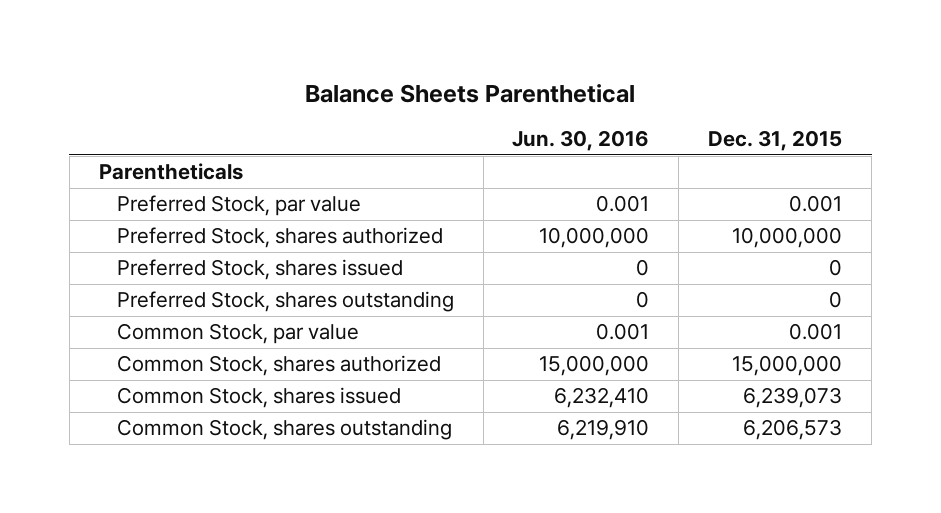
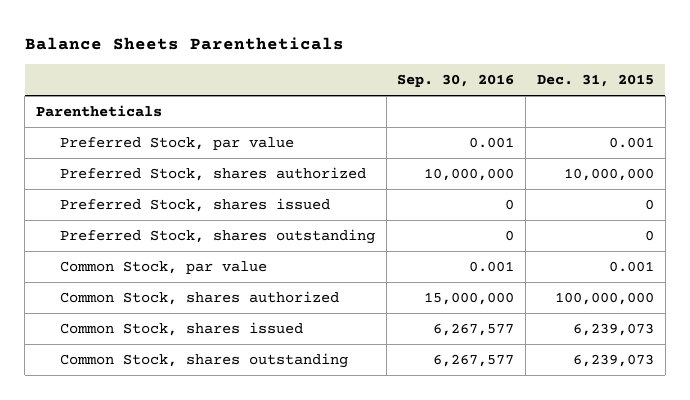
[305,83,636,103] Balance Sheets Parenthetical -> [24,36,344,50] Balance Sheets Parentheticals
[512,130,650,152] Jun. 30, 2016 -> none
none -> [397,73,515,87] Sep. 30, 2016
[732,355,843,377] 15,000,000 -> [554,292,654,306] 100,000,000
[743,419,843,441] 6,206,573 -> [572,354,654,368] 6,239,073

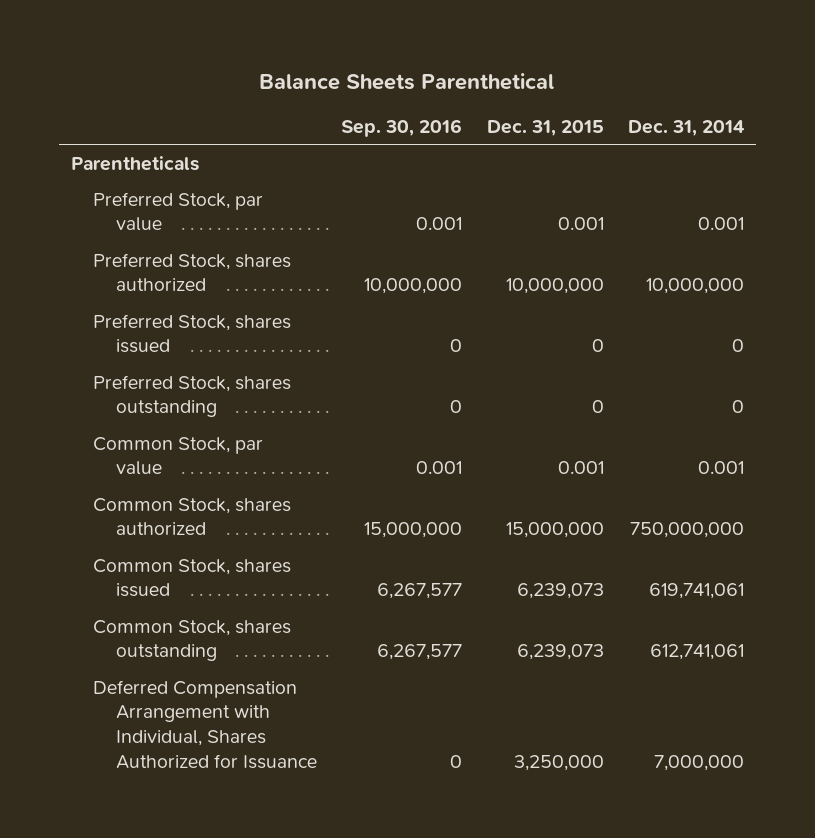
[24,36,344,50] Balance Sheets Parentheticals -> [259,72,555,90] Balance Sheets Parenthetical
none -> [628,119,746,136] Dec. 31, 2014
[554,292,654,306] 100,000,000 -> [505,522,604,539] 15,000,000
none -> [93,679,317,769] Deferred Compensation Arrangement with Individual, Shares Authorized for Issuance

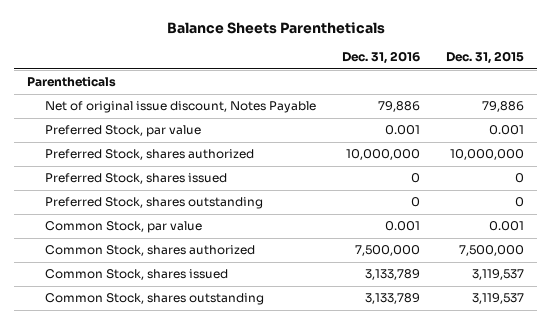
[259,72,555,90] Balance Sheets Parenthetical -> [166,21,385,34] Balance Sheets Parentheticals
[341,118,463,137] Sep. 30, 2016 -> none
[628,119,746,136] Dec. 31, 2014 -> none
none -> [341,51,420,65] Dec. 31, 2016
none -> [44,101,316,114] Net of original issue discount, Notes Payable
[93,679,317,769] Deferred Compensation Arrangement with Individual, Shares Authorized for Issuance -> none
[505,522,604,539] 15,000,000 -> [459,245,525,257] 7,500,000
[516,583,604,600] 6,239,073 -> [472,269,525,281] 3,119,537
[516,644,604,661] 6,239,073 -> [472,293,525,305] 3,119,537

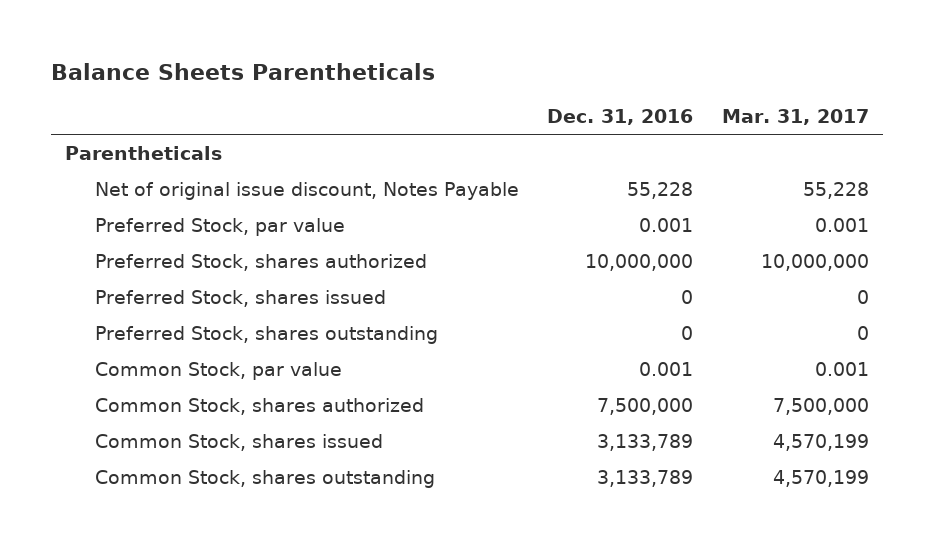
[446,51,525,65] Dec. 31, 2015 -> none
none -> [721,109,869,126] Mar. 31, 2017
[377,101,420,113] 79,886 -> [627,181,694,199] 55,228

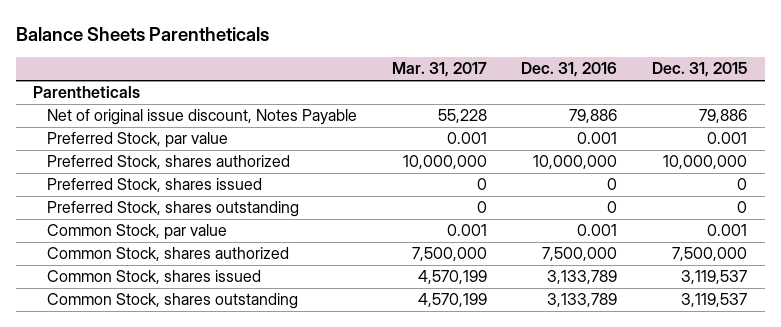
none -> [652,62,748,78] Dec. 31, 2015
[627,181,694,199] 55,228 -> [569,109,618,124] 79,886

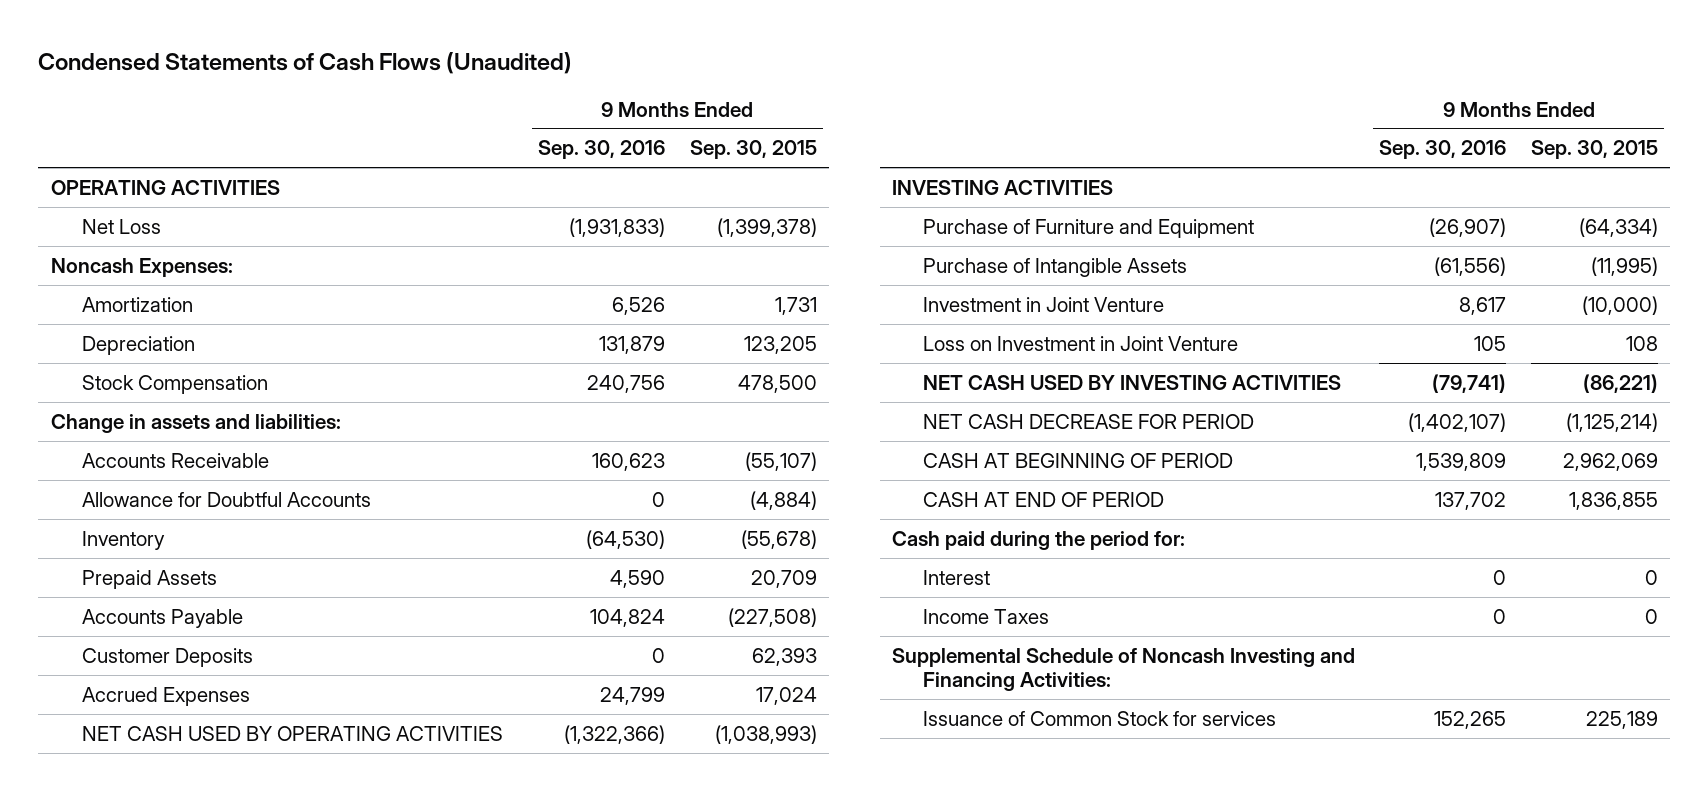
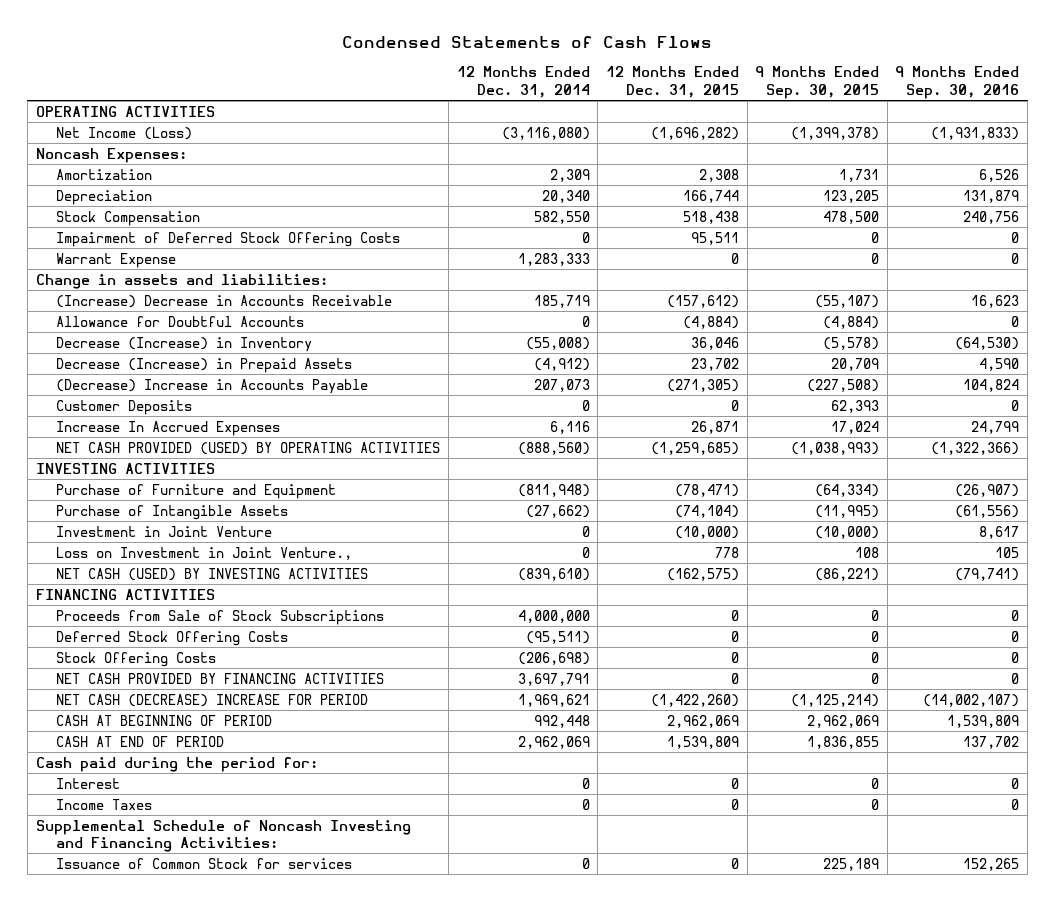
[38,51,573,74] Condensed Statements of Cash Flows (Unaudited) -> [342,36,713,49] Condensed Statements of Cash Flows
none -> [456,66,590,98] 12 Months Ended Dec. 31, 2014
none -> [605,66,739,98] 12 Months Ended Dec. 31, 2015
[81,218,161,234] Net Loss -> [56,126,193,140] Net Income (Loss)
none -> [56,231,401,247] Impairment of Deferred Stock Offering Costs
none -> [56,252,177,268] Warrant Expense
[81,452,269,468] Accounts Receivable -> [56,294,393,308] (Increase) Decrease in Accounts Receivable
[592,452,666,471] 160,623 -> [971,294,1020,308] 16,623
[81,530,165,550] Inventory -> [56,336,313,352] Decrease (Increase) in Inventory
[740,529,817,549] (55,678) -> [823,336,880,350] (5,578)
[81,569,217,589] Prepaid Assets -> [56,357,353,373] Decrease (Increase) in Prepaid Assets
[81,608,243,628] Accounts Payable -> [56,378,369,394] (Decrease) Increase in Accounts Payable
[81,686,250,706] Accrued Expenses -> [56,420,281,436] Increase In Accrued Expenses
[81,725,503,741] NET CASH USED BY OPERATING ACTIVITIES -> [56,441,441,455] NET CASH PROVIDED (USED) BY OPERATING ACTIVITIES
[922,335,1238,351] Loss on Investment in Joint Venture -> [56,546,353,560] Loss on Investment in Joint Venture.,
[922,374,1341,390] NET CASH USED BY INVESTING ACTIVITIES -> [56,567,369,581] NET CASH (USED) BY INVESTING ACTIVITIES
none -> [35,588,215,600] FINANCING ACTIVITIES
none -> [56,609,385,625] Proceeds from Sale of Stock Subscriptions
none -> [56,630,289,646] Deferred Stock Offering Costs
none -> [56,651,217,667] Stock Offering Costs
none -> [56,672,385,684] NET CASH PROVIDED BY FINANCING ACTIVITIES
[922,413,1254,429] NET CASH DECREASE FOR PERIOD -> [56,693,369,707] NET CASH (DECREASE) INCREASE FOR PERIOD
[1408,412,1507,432] (1,402,107) -> [923,693,1020,707] (14,002,107)

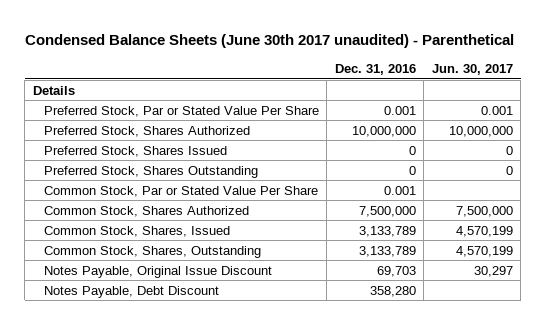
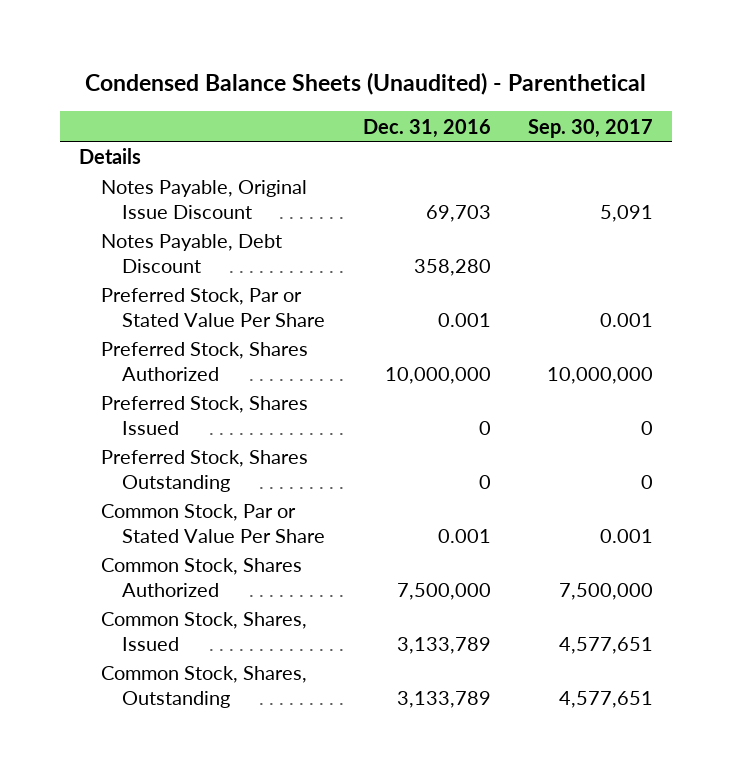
[24,34,514,49] Condensed Balance Sheets (June 30th 2017 unaudited) - Parenthetical -> [84,72,646,96] Condensed Balance Sheets (Unaudited) - Parenthetical
[431,64,513,76] Jun. 30, 2017 -> none
none -> [528,118,654,138] Sep. 30, 2017
[44,265,273,278] Notes Payable, Original Issue Discount -> [100,180,307,219] Notes Payable, Original Issue Discount
[44,285,220,298] Notes Payable, Debt Discount -> [100,234,282,273] Notes Payable, Debt Discount

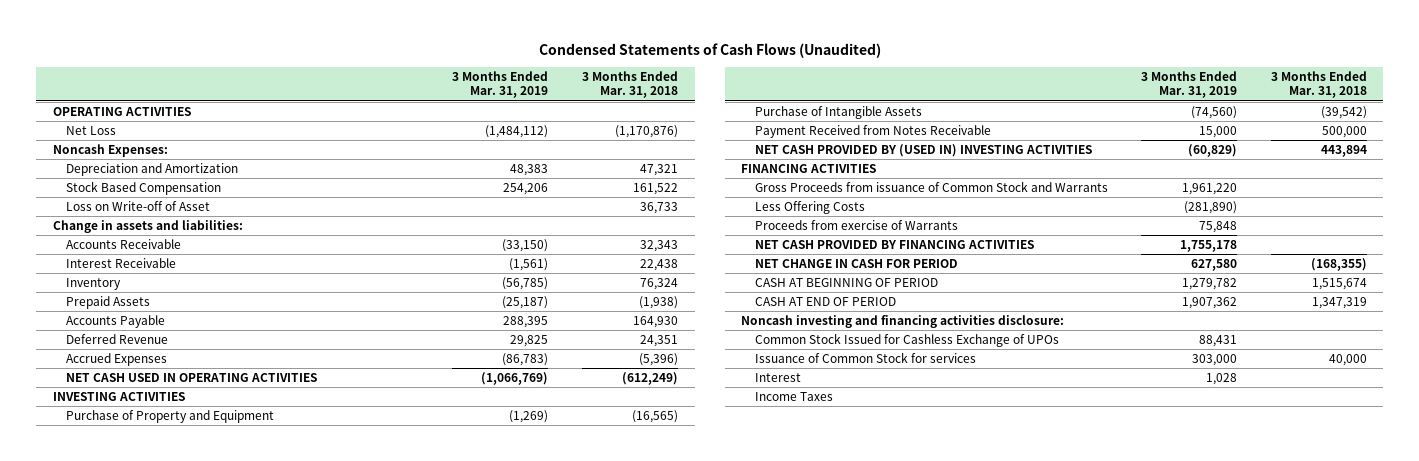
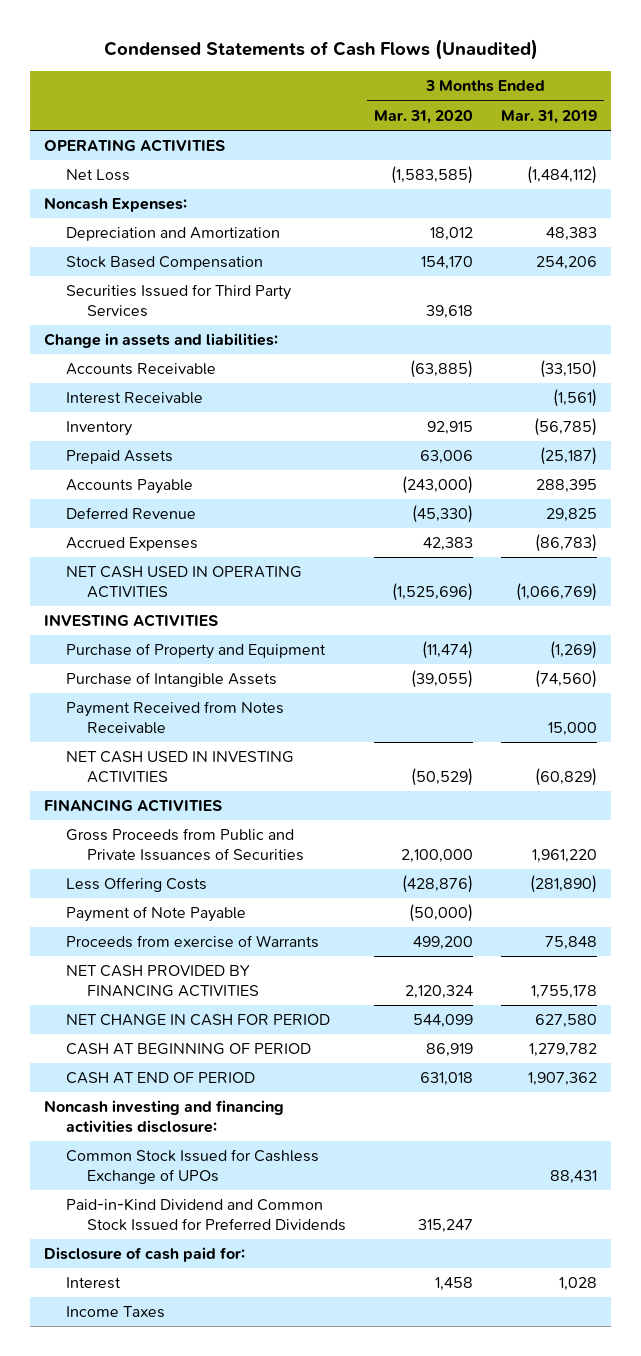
[581,70,678,99] 3 Months Ended Mar. 31, 2018 -> none
none -> [374,109,474,124] Mar. 31, 2020
[65,201,210,212] Loss on Write-off of Asset -> none
none -> [65,284,291,318] Securities Issued for Third Party Services
[754,144,1092,158] NET CASH PROVIDED BY (USED IN) INVESTING ACTIVITIES -> [65,751,294,784] NET CASH USED IN INVESTING ACTIVITIES
[754,181,1108,193] Gross Proceeds from issuance of Common Stock and Warrants -> [65,828,304,862] Gross Proceeds from Public and Private Issuances of Securities
none -> [65,906,246,923] Payment of Note Payable
[754,352,976,364] Issuance of Common Stock for services -> none
none -> [65,1198,346,1232] Paid-in-Kind Dividend and Common Stock Issued for Preferred Dividends
none -> [44,1247,246,1263] Disclosure of cash paid for:

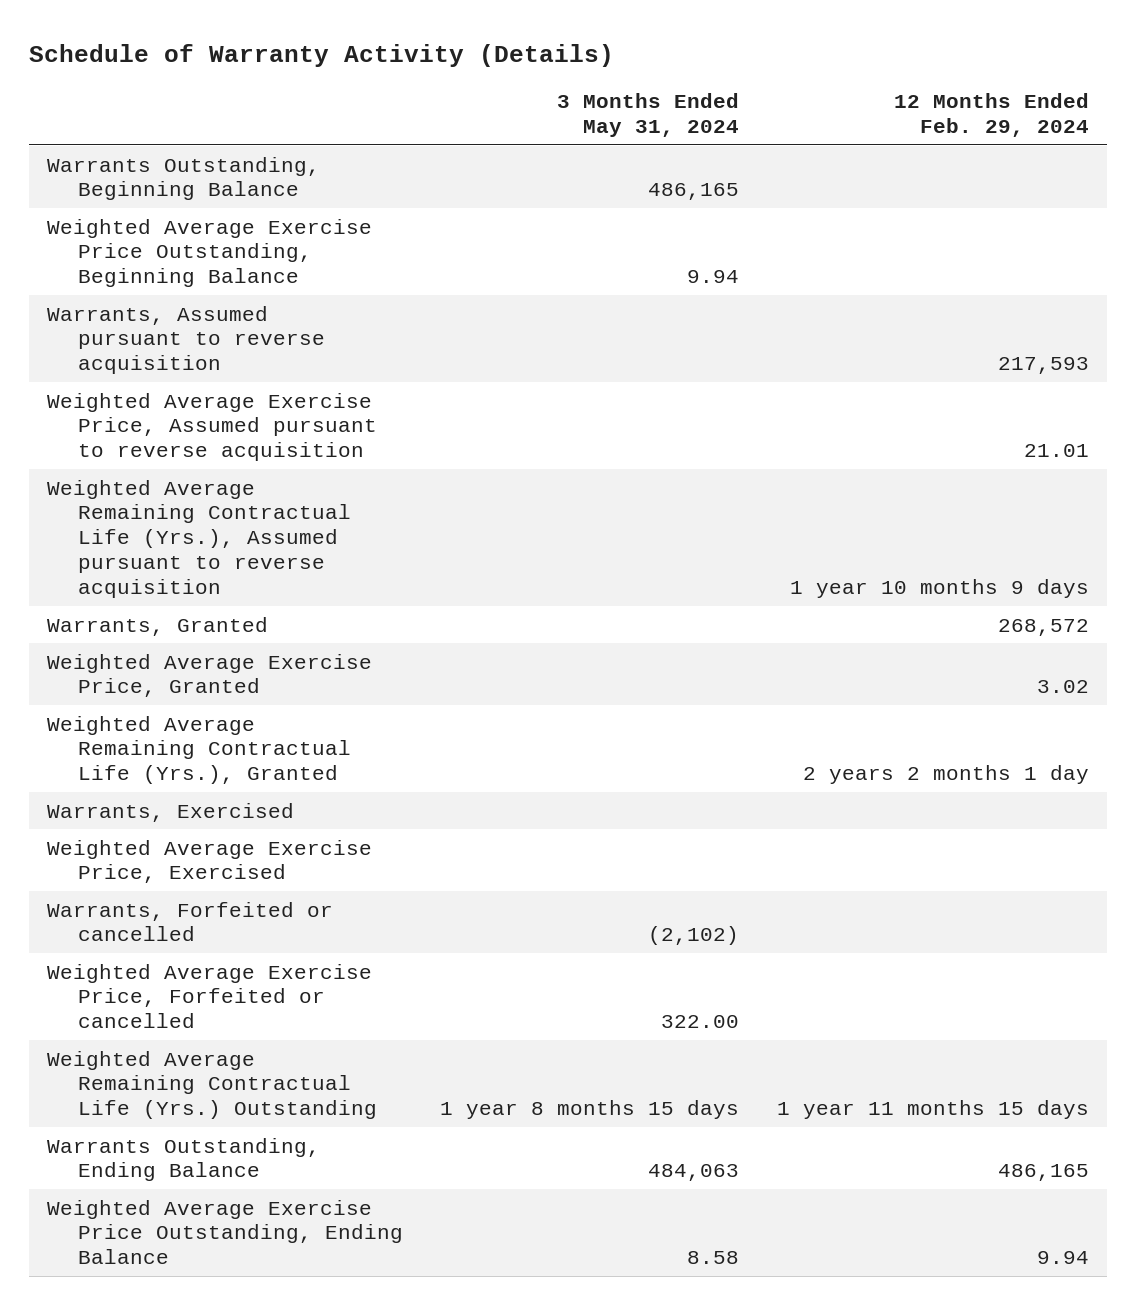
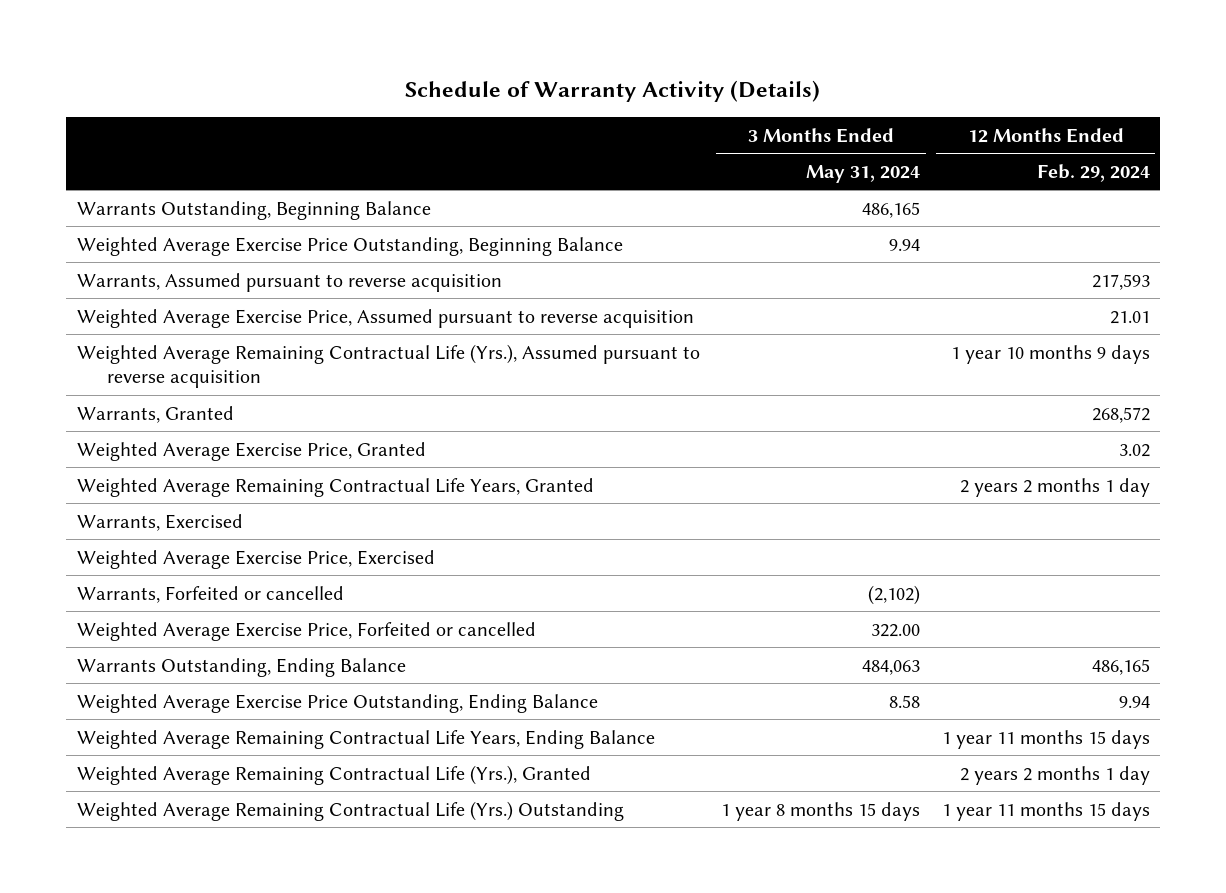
none -> [76,477,594,497] Weighted Average Remaining Contractual Life Years, Granted
none -> [76,729,655,749] Weighted Average Remaining Contractual Life Years, Ending Balance
[47,715,351,785] Weighted Average Remaining Contractual Life (Yrs.), Granted -> [76,764,591,785] Weighted Average Remaining Contractual Life (Yrs.), Granted
[47,1050,377,1120] Weighted Average Remaining Contractual Life (Yrs.) Outstanding -> [76,800,624,821] Weighted Average Remaining Contractual Life (Yrs.) Outstanding

